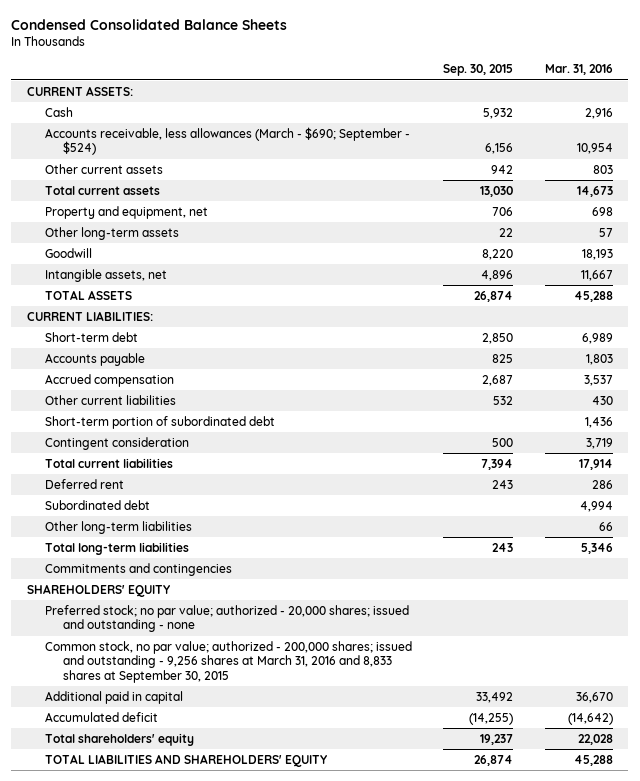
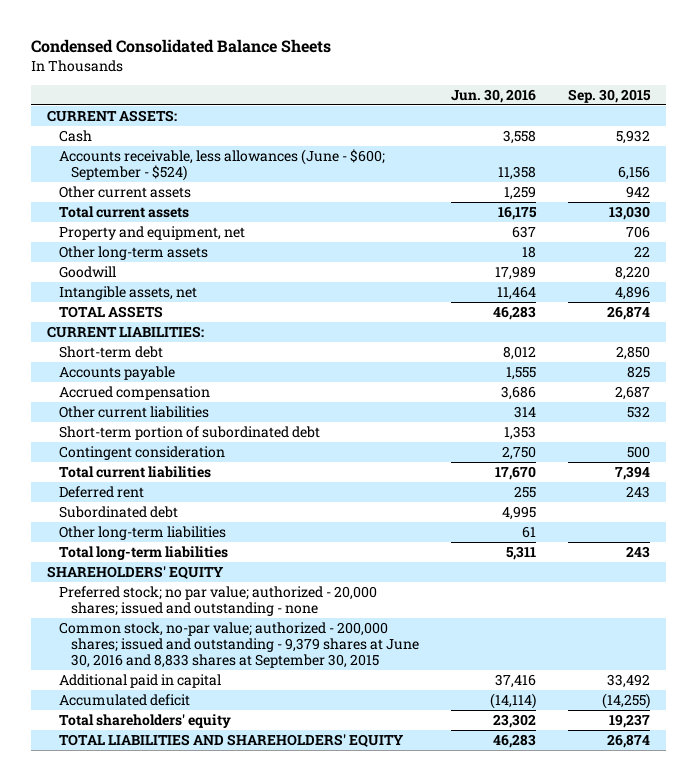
[544,64,613,76] Mar. 31, 2016 -> none
none -> [451,88,537,103] Jun. 30, 2016
[44,127,410,156] Accounts receivable, less allowances (March - $690; September - $524) -> [59,148,386,182] Accounts receivable, less allowances (June - $600; September - $524)
[44,563,232,577] Commitments and contingencies -> none
[44,641,412,683] Common stock, no par value; authorized - 200,000 shares; issued and outstanding - 9,256 shares at March 31, 2016 and 8,833 shares at September 30, 2015 -> [59,621,420,669] Common stock, no-par value; authorized - 200,000 shares; issued and outstanding - 9,379 shares at June 30, 2016 and 8,833 shares at September 30, 2015

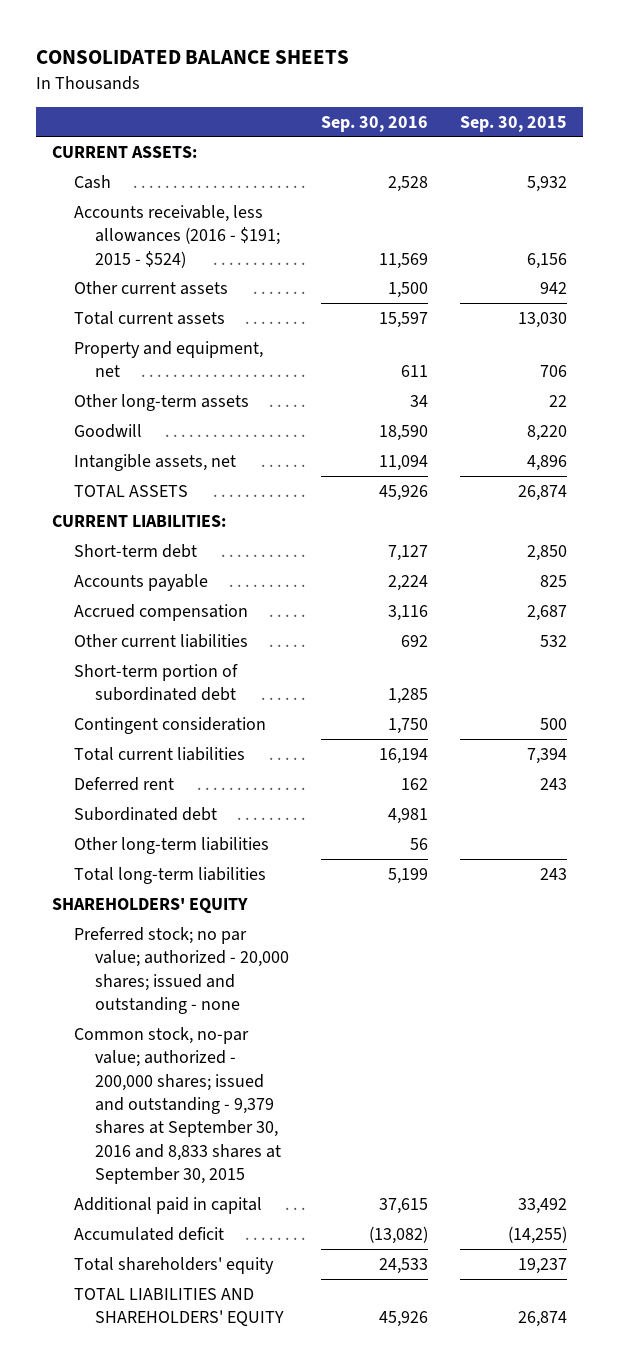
[30,39,331,54] Condensed Consolidated Balance Sheets -> [35,50,349,65] CONSOLIDATED BALANCE SHEETS
[451,88,537,103] Jun. 30, 2016 -> none
none -> [321,115,429,132] Sep. 30, 2016
[59,148,386,182] Accounts receivable, less allowances (June - $600; September - $524) -> [73,204,281,268] Accounts receivable, less allowances (2016 - $191; 2015 - $524)
[59,621,420,669] Common stock, no-par value; authorized - 200,000 shares; issued and outstanding - 9,379 shares at June 30, 2016 and 8,833 shares at September 30, 2015 -> [73,1026,282,1184] Common stock, no-par value; authorized - 200,000 shares; issued and outstanding - 9,379 shares at September 30, 2016 and 8,833 shares at September 30, 2015

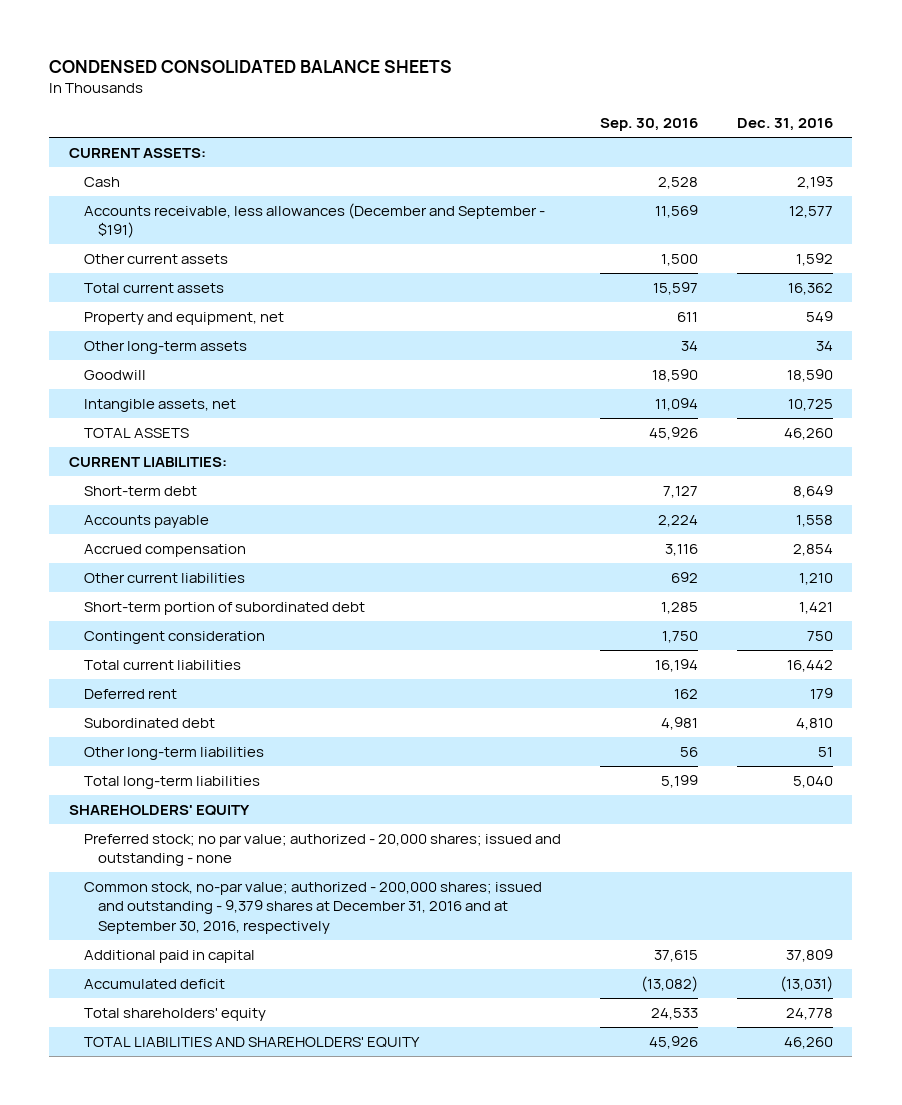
[35,50,349,65] CONSOLIDATED BALANCE SHEETS -> [49,59,453,73] CONDENSED CONSOLIDATED BALANCE SHEETS
[460,115,568,132] Sep. 30, 2015 -> none
none -> [736,118,833,132] Dec. 31, 2016
[73,204,281,268] Accounts receivable, less allowances (2016 - $191; 2015 - $524) -> [83,202,545,239] Accounts receivable, less allowances (December and September - $191)
[73,1026,282,1184] Common stock, no-par value; authorized - 200,000 shares; issued and outstanding - 9,379 shares at September 30, 2016 and 8,833 shares at September 30, 2015 -> [83,881,542,934] Common stock, no-par value; authorized - 200,000 shares; issued and outstanding - 9,379 shares at December 31, 2016 and at September 30, 2016, respectively

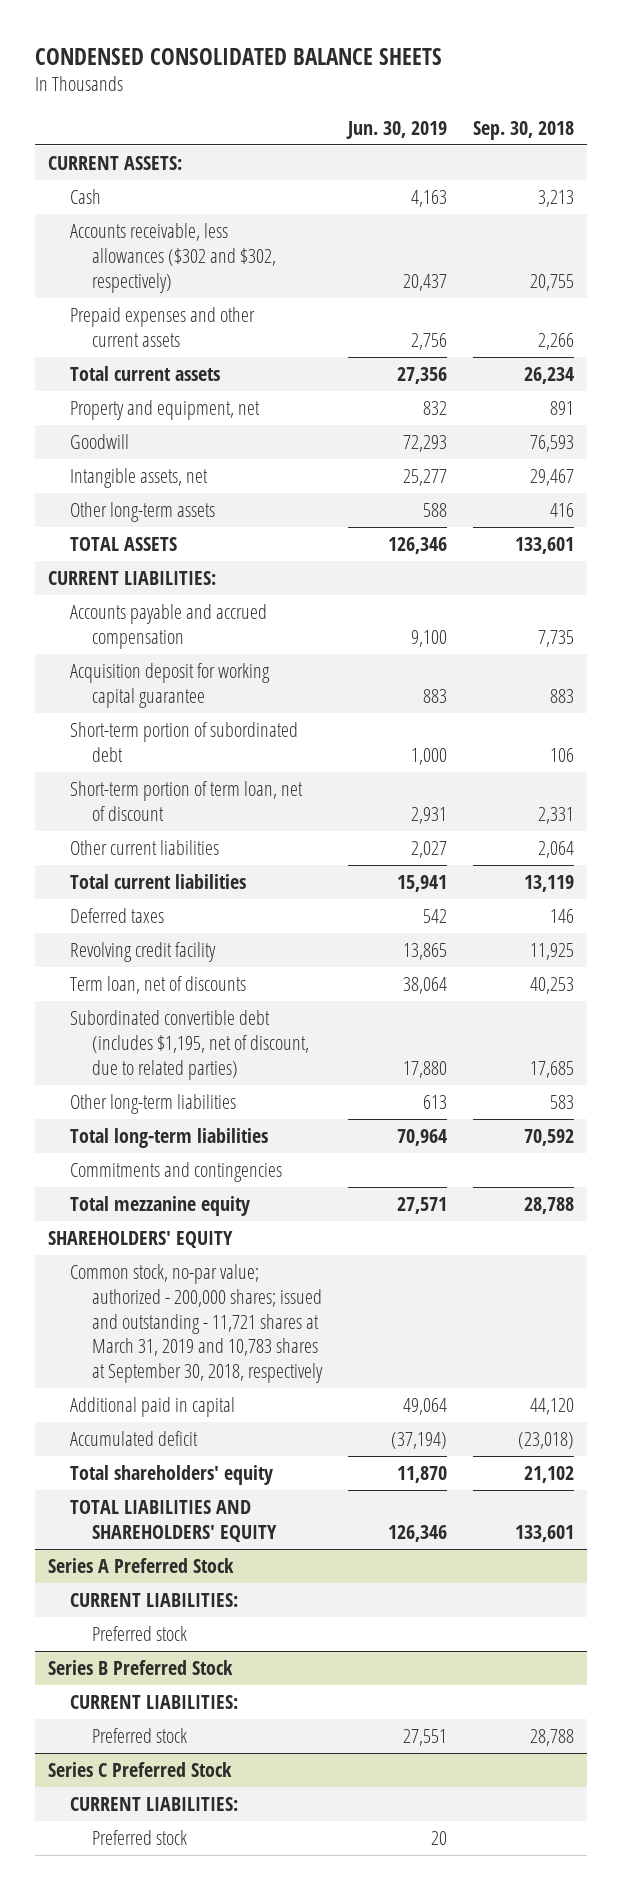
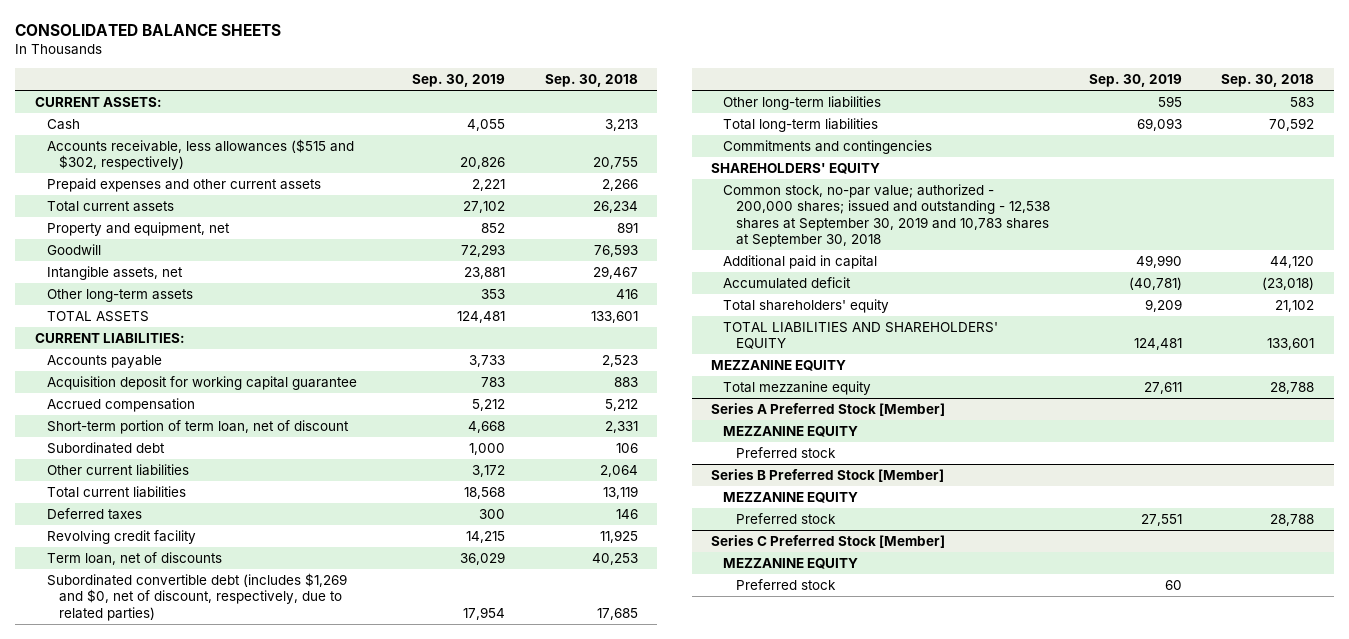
[35,48,443,66] CONDENSED CONSOLIDATED BALANCE SHEETS -> [14,23,281,36] CONSOLIDATED BALANCE SHEETS
[346,120,448,139] Jun. 30, 2019 -> none
none -> [412,74,506,88] Sep. 30, 2019
[70,222,276,293] Accounts receivable, less allowances ($302 and $302, respectively) -> [46,139,354,171] Accounts receivable, less allowances ($515 and $302, respectively)
[70,603,268,649] Accounts payable and accrued compensation -> [46,355,162,369] Accounts payable
[538,629,575,647] 7,735 -> [601,355,638,368] 2,523
[70,721,299,762] Short-term portion of subordinated debt -> none
none -> [46,398,195,413] Accrued compensation
none -> [46,442,165,455] Subordinated debt
[70,1009,309,1080] Subordinated convertible debt (includes $1,195, net of discount, due to related parties) -> [46,573,347,621] Subordinated convertible debt (includes $1,269 and $0, net of discount, respectively, due to related parties)
[70,1263,323,1384] Common stock, no-par value; authorized - 200,000 shares; issued and outstanding - 11,721 shares at March 31, 2019 and 10,783 shares at September 30, 2018, respectively -> [723,184,1050,247] Common stock, no-par value; authorized - 200,000 shares; issued and outstanding - 12,538 shares at September 30, 2019 and 10,783 shares at September 30, 2018
[70,1592,239,1607] CURRENT LIABILITIES: -> none
none -> [711,360,847,372] MEZZANINE EQUITY
[70,1195,251,1216] Total mezzanine equity -> [723,381,872,396] Total mezzanine equity
[48,1557,235,1573] Series A Preferred Stock -> [711,403,946,417] Series A Preferred Stock [Member]
none -> [723,426,859,438] MEZZANINE EQUITY
[70,1694,239,1709] CURRENT LIABILITIES: -> none
[48,1659,234,1675] Series B Preferred Stock -> [711,469,945,483] Series B Preferred Stock [Member]
none -> [723,492,859,504] MEZZANINE EQUITY
[70,1796,239,1811] CURRENT LIABILITIES: -> none
[48,1761,233,1777] Series C Preferred Stock -> [711,535,946,549] Series C Preferred Stock [Member]
none -> [723,558,859,570] MEZZANINE EQUITY

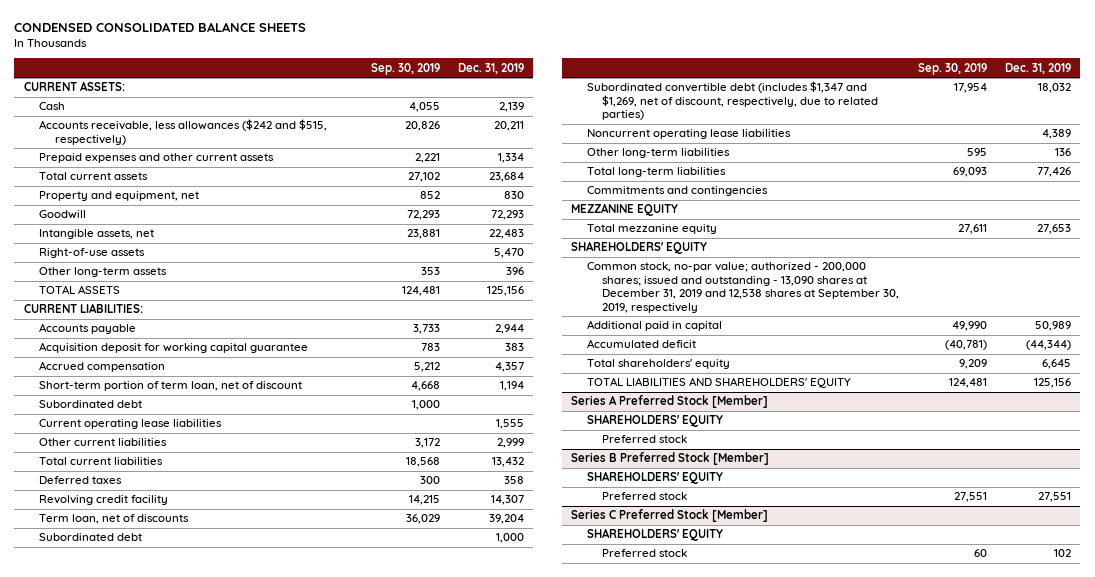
[14,23,281,36] CONSOLIDATED BALANCE SHEETS -> [14,21,307,32] CONDENSED CONSOLIDATED BALANCE SHEETS
[544,74,638,88] Sep. 30, 2018 -> none
none -> [458,62,525,74] Dec. 31, 2019
[46,139,354,171] Accounts receivable, less allowances ($515 and $302, respectively) -> [39,119,328,145] Accounts receivable, less allowances ($242 and $515, respectively)
none -> [39,248,146,259] Right-of-use assets
none -> [39,419,223,430] Current operating lease liabilities
none -> [39,533,143,542] Subordinated debt
[46,573,347,621] Subordinated convertible debt (includes $1,269 and $0, net of discount, respectively, due to related parties) -> [586,81,879,121] Subordinated convertible debt (includes $1,347 and $1,269, net of discount, respectively, due to related parties)
none -> [586,129,791,140] Noncurrent operating lease liabilities
[711,360,847,372] MEZZANINE EQUITY -> [570,203,678,217] MEZZANINE EQUITY
[723,381,872,396] Total mezzanine equity -> [586,224,717,235] Total mezzanine equity
[723,184,1050,247] Common stock, no-par value; authorized - 200,000 shares; issued and outstanding - 12,538 shares at September 30, 2019 and 10,783 shares at September 30, 2018 -> [586,262,900,313] Common stock, no-par value; authorized - 200,000 shares; issued and outstanding - 13,090 shares at December 31, 2019 and 12,538 shares at September 30, 2019, respectively
[723,426,859,438] MEZZANINE EQUITY -> none
none -> [586,414,723,428] SHAREHOLDERS' EQUITY
[723,492,859,504] MEZZANINE EQUITY -> none
none -> [586,471,723,485] SHAREHOLDERS' EQUITY
[723,558,859,570] MEZZANINE EQUITY -> none
none -> [586,528,723,542] SHAREHOLDERS' EQUITY

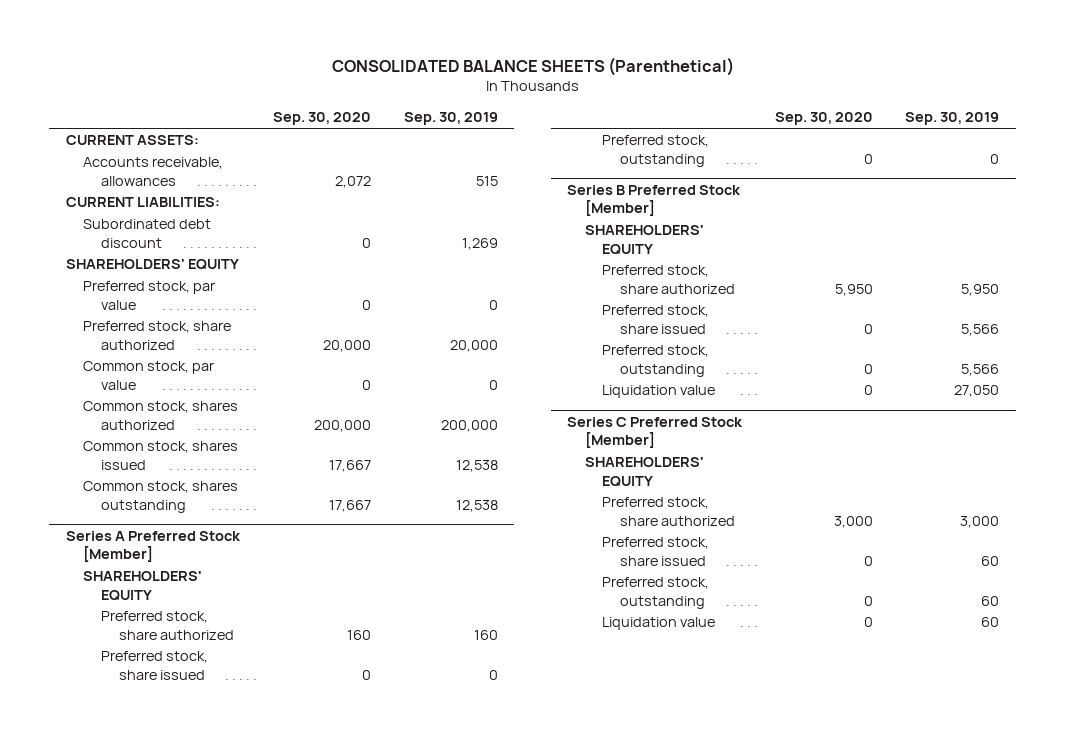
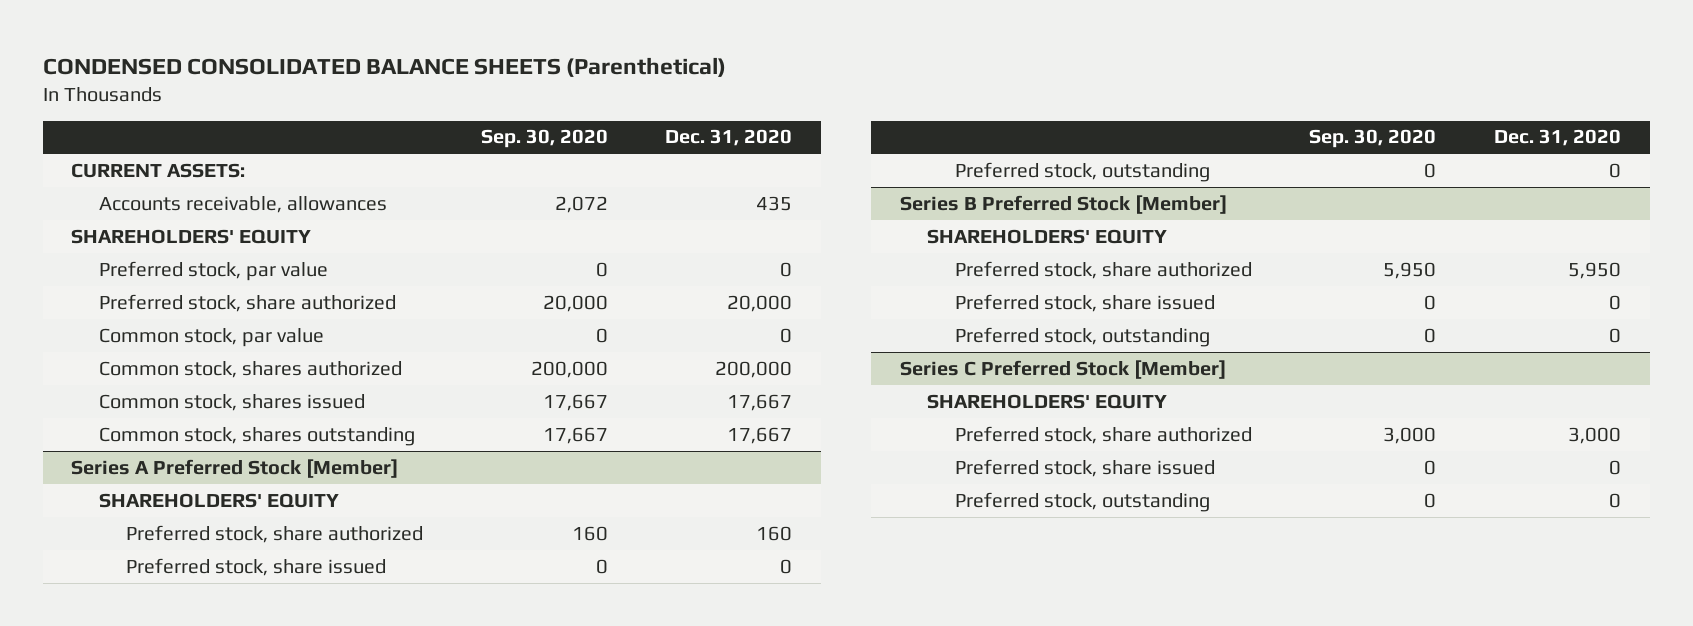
[331,56,734,76] CONSOLIDATED BALANCE SHEETS (Parenthetical) -> [42,56,726,77] CONDENSED CONSOLIDATED BALANCE SHEETS (Parenthetical)
[404,112,499,126] Sep. 30, 2019 -> none
none -> [665,129,793,147] Dec. 31, 2020
[65,197,220,208] CURRENT LIABILITIES: -> none
[83,219,212,248] Subordinated debt discount -> none
[602,385,716,399] Liquidation value -> none
[602,617,716,631] Liquidation value -> none

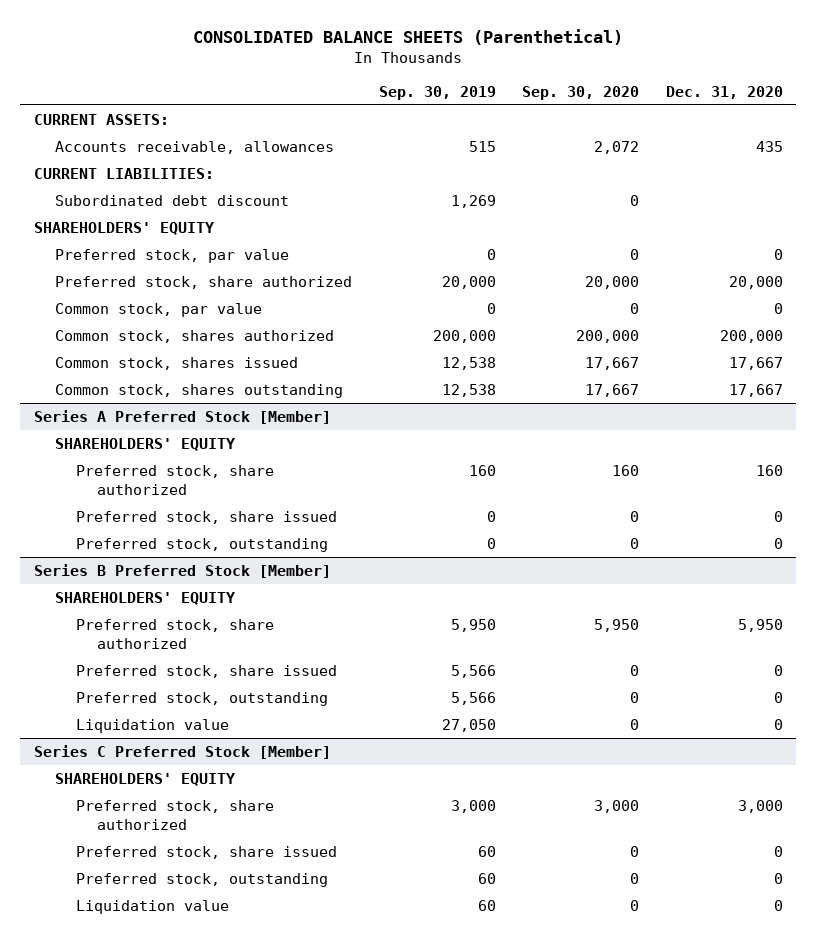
[42,56,726,77] CONDENSED CONSOLIDATED BALANCE SHEETS (Parenthetical) -> [193,29,624,46] CONSOLIDATED BALANCE SHEETS (Parenthetical)
none -> [378,86,496,101] Sep. 30, 2019
none -> [33,167,214,179] CURRENT LIABILITIES:
none -> [54,194,289,206] Subordinated debt discount
none -> [76,718,230,733] Liquidation value
none -> [76,899,230,914] Liquidation value

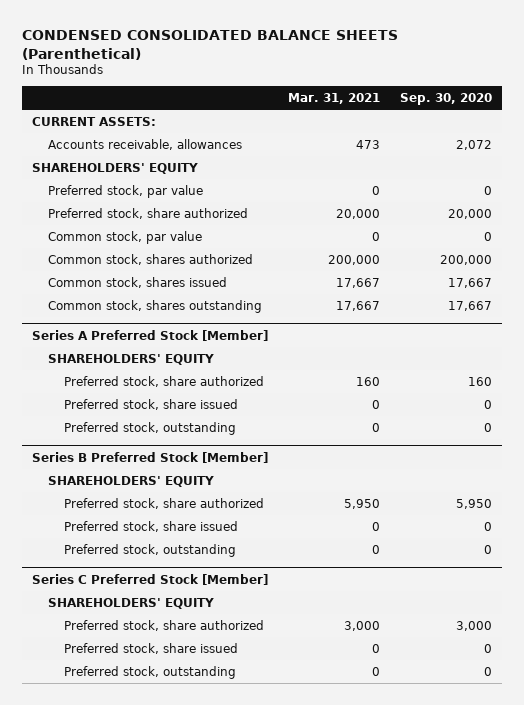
[193,29,624,46] CONSOLIDATED BALANCE SHEETS (Parenthetical) -> [22,30,399,60] CONDENSED CONSOLIDATED BALANCE SHEETS (Parenthetical)
[378,86,496,101] Sep. 30, 2019 -> none
[666,86,784,100] Dec. 31, 2020 -> none
none -> [287,93,380,105] Mar. 31, 2021
[33,167,214,179] CURRENT LIABILITIES: -> none
[54,194,289,206] Subordinated debt discount -> none
[76,718,230,733] Liquidation value -> none
[76,899,230,914] Liquidation value -> none

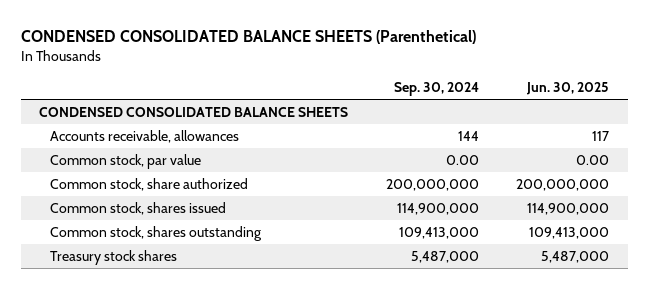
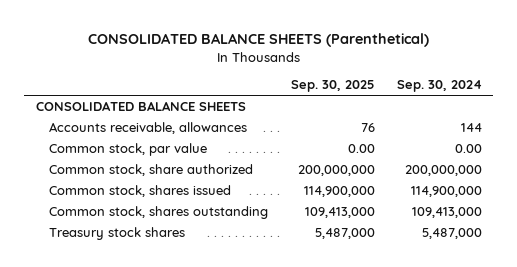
[20,30,476,45] CONDENSED CONSOLIDATED BALANCE SHEETS (Parenthetical) -> [87,33,429,48] CONSOLIDATED BALANCE SHEETS (Parenthetical)
[526,82,610,96] Jun. 30, 2025 -> none
none -> [290,80,375,93] Sep. 30, 2025
[39,106,349,117] CONDENSED CONSOLIDATED BALANCE SHEETS -> [35,100,246,111] CONSOLIDATED BALANCE SHEETS

